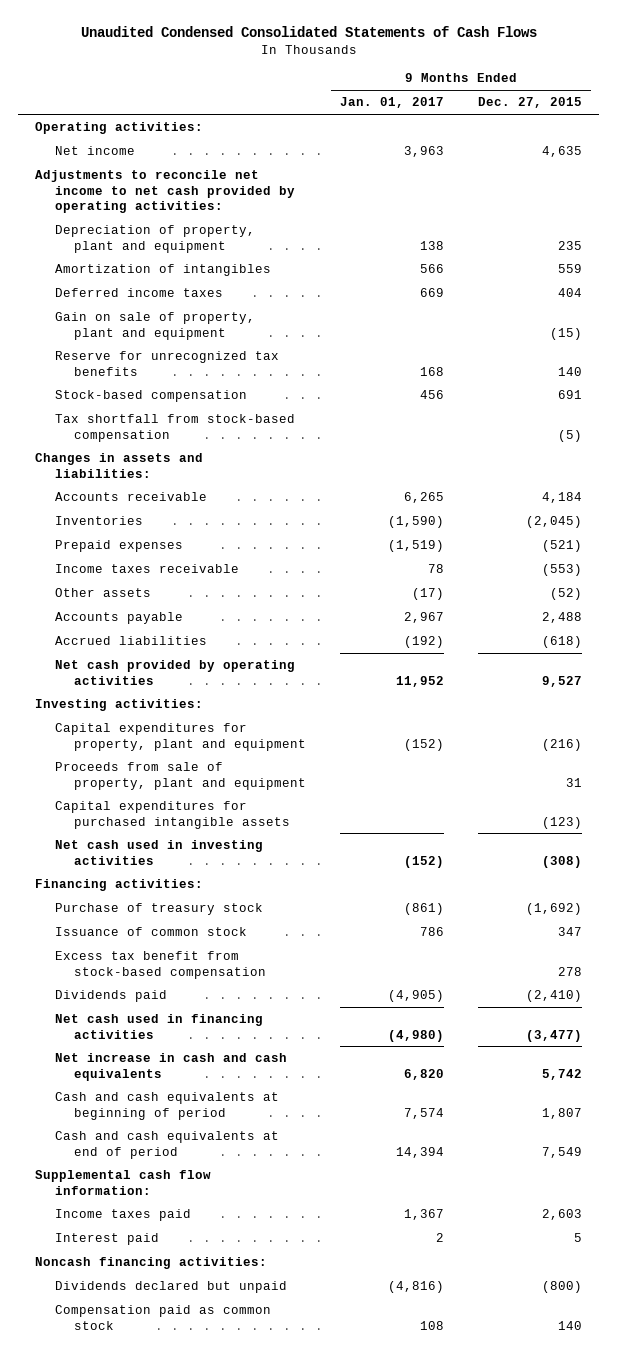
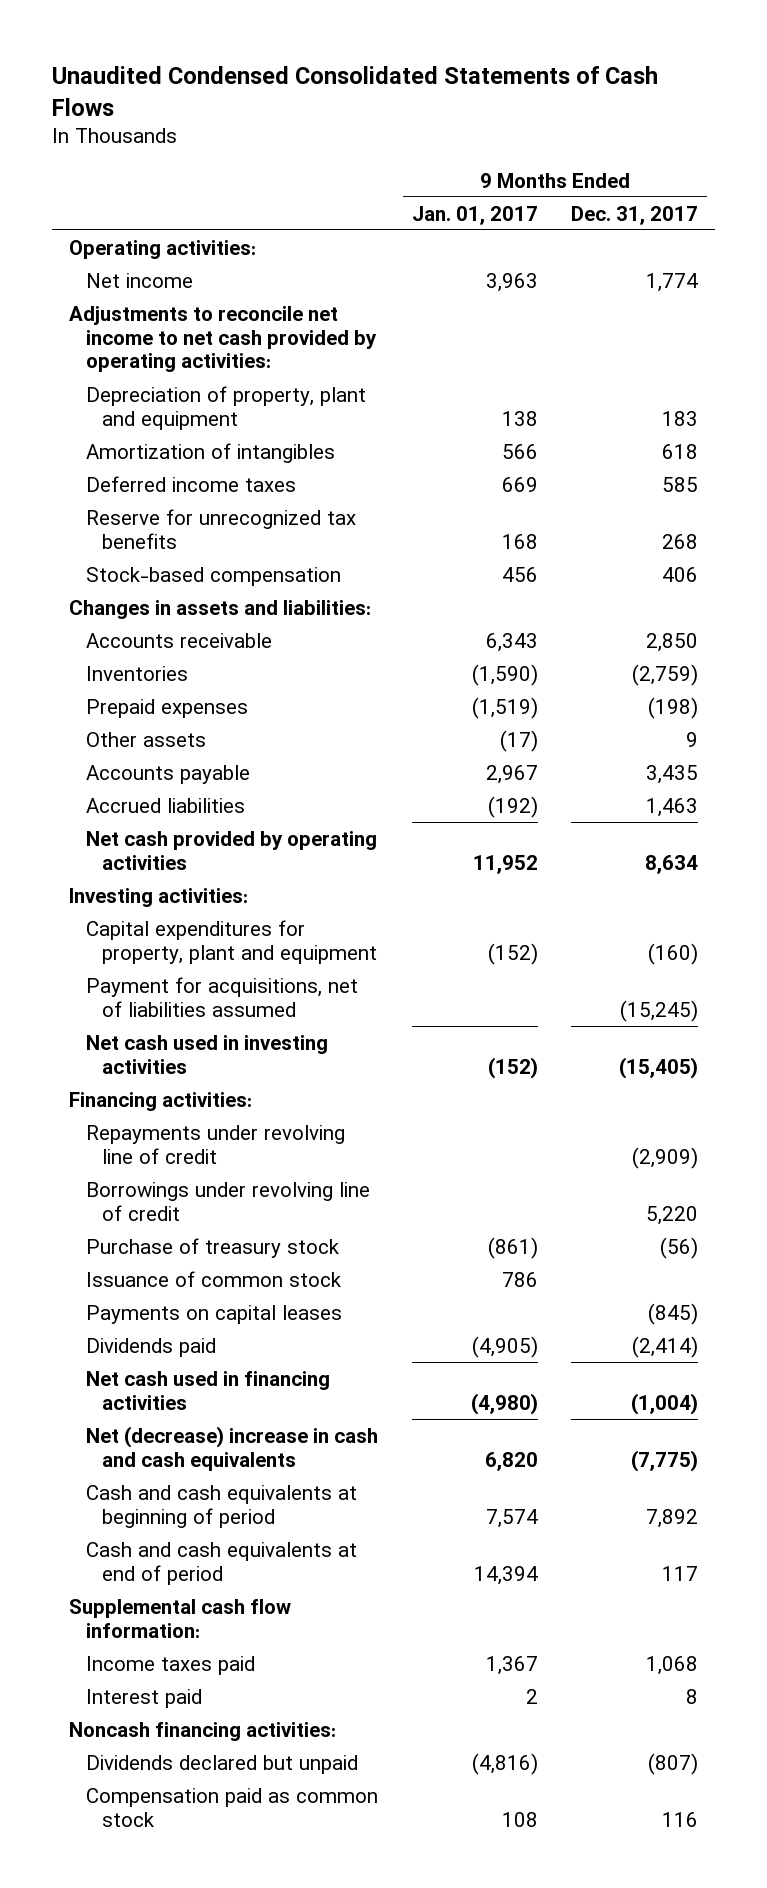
[478,97,583,109] Dec. 27, 2015 -> none
none -> [571,205,699,225] Dec. 31, 2017
[54,312,255,340] Gain on sale of property, plant and equipment -> none
[54,414,295,442] Tax shortfall from stock-based compensation -> none
[403,492,444,504] 6,265 -> [485,632,538,652] 6,343
[54,564,239,574] Income taxes receivable -> none
[54,762,306,790] Proceeds from sale of property, plant and equipment -> none
[54,801,290,829] Capital expenditures for purchased intangible assets -> none
none -> [85,976,358,1017] Payment for acquisitions, net of liabilities assumed
none -> [85,1124,345,1164] Repayments under revolving line of credit
none -> [85,1181,370,1221] Borrowings under revolving line of credit
[54,951,266,979] Excess tax benefit from stock-based compensation -> none
none -> [85,1304,342,1324] Payments on capital leases
[54,1053,287,1081] Net increase in cash and cash equivalents -> [85,1425,378,1471] Net (decrease) increase in cash and cash equivalents

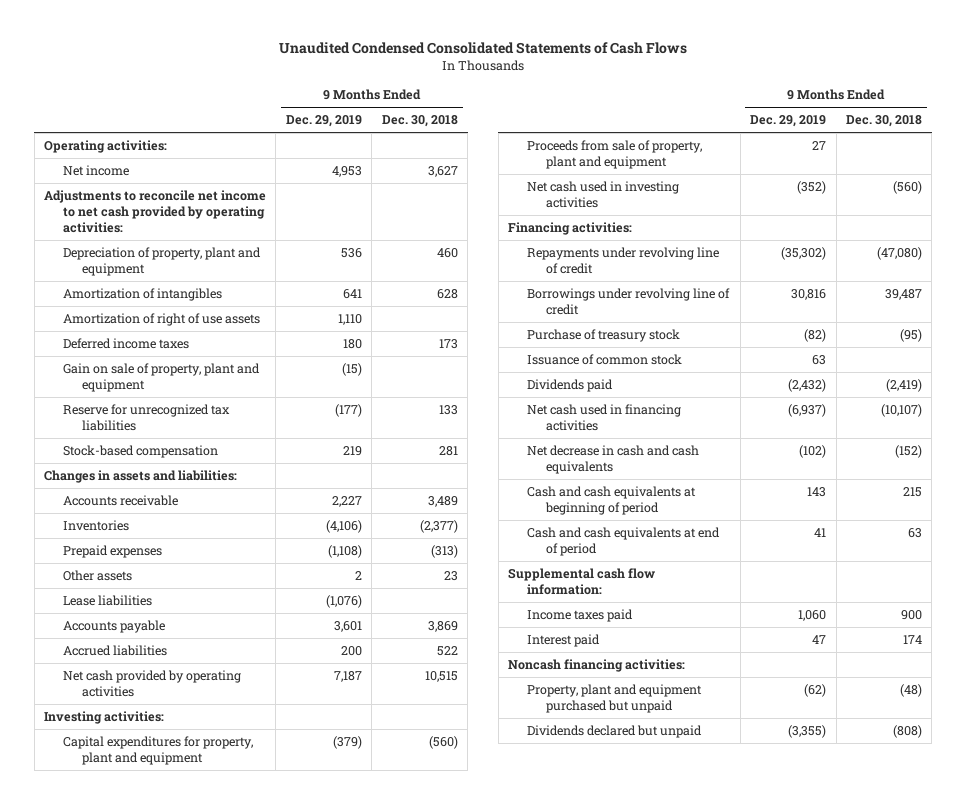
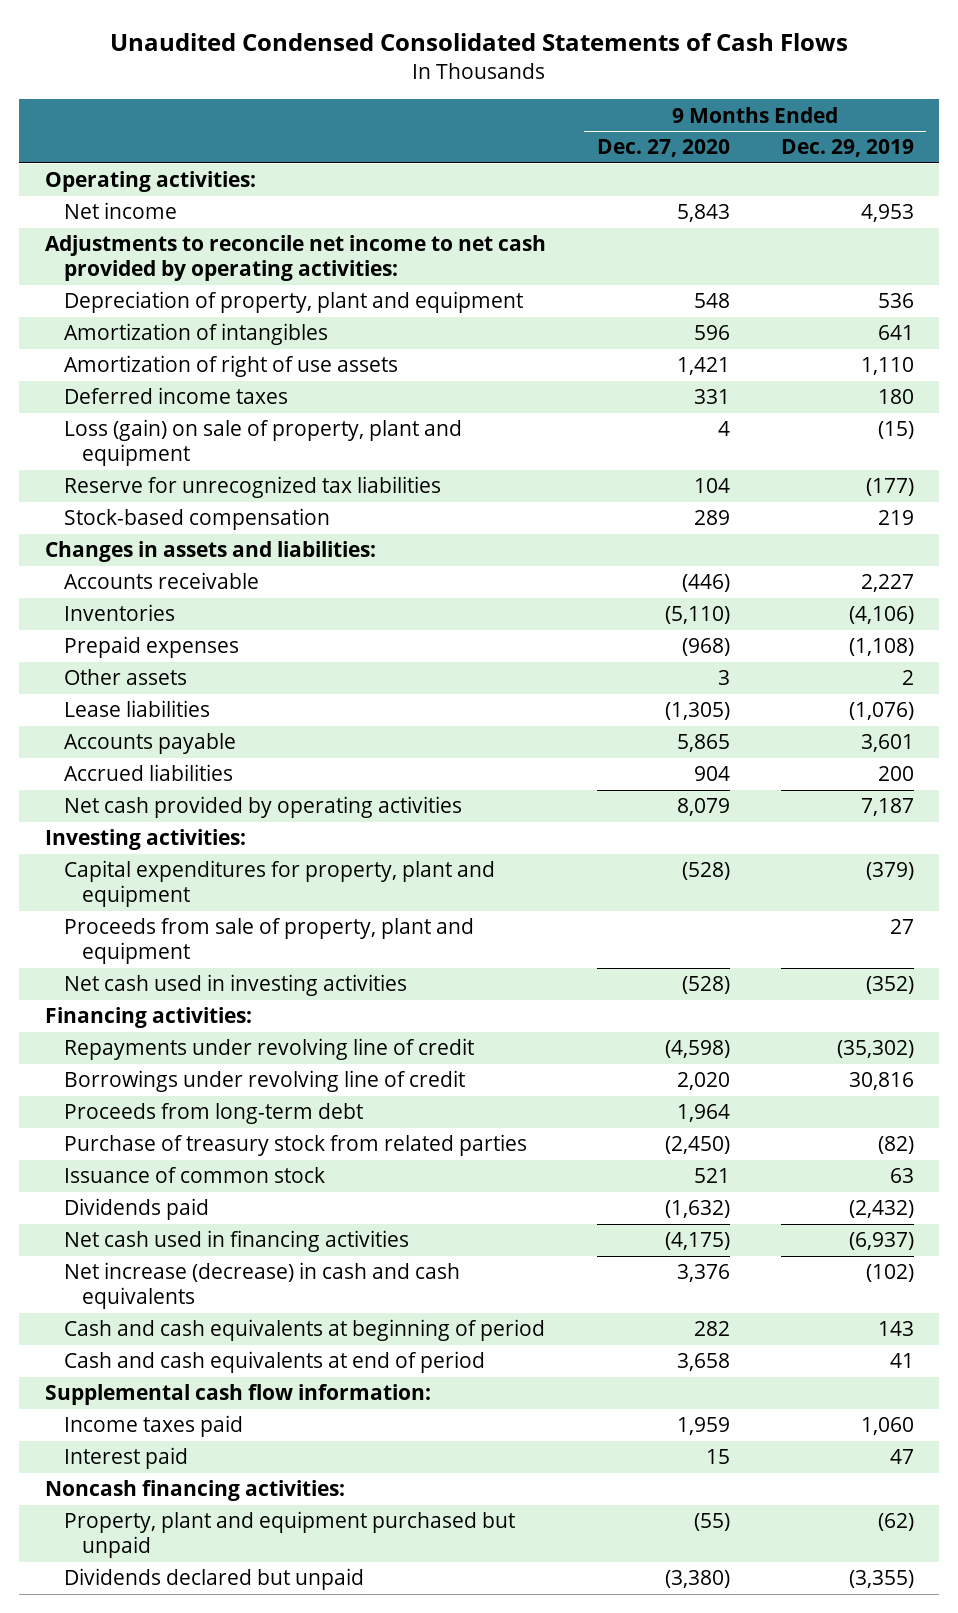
[381,115,458,128] Dec. 30, 2018 -> none
none -> [596,139,730,158] Dec. 27, 2020
[62,362,260,392] Gain on sale of property, plant and equipment -> [63,419,462,466] Loss (gain) on sale of property, plant and equipment
none -> [63,1103,363,1125] Proceeds from long-term debt
[527,328,681,342] Purchase of treasury stock -> [63,1134,527,1157] Purchase of treasury stock from related parties
[527,444,700,474] Net decrease in cash and cash equivalents -> [63,1262,460,1309] Net increase (decrease) in cash and cash equivalents

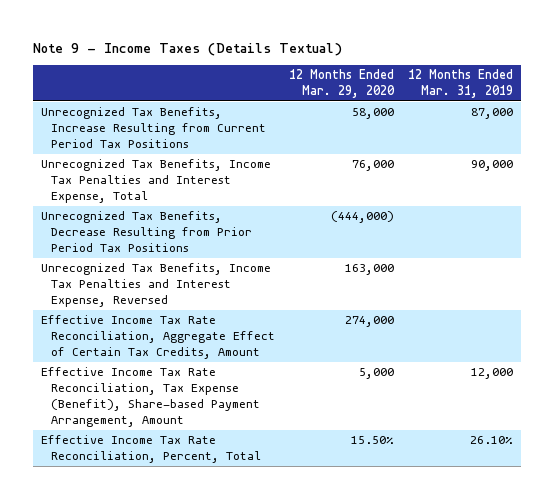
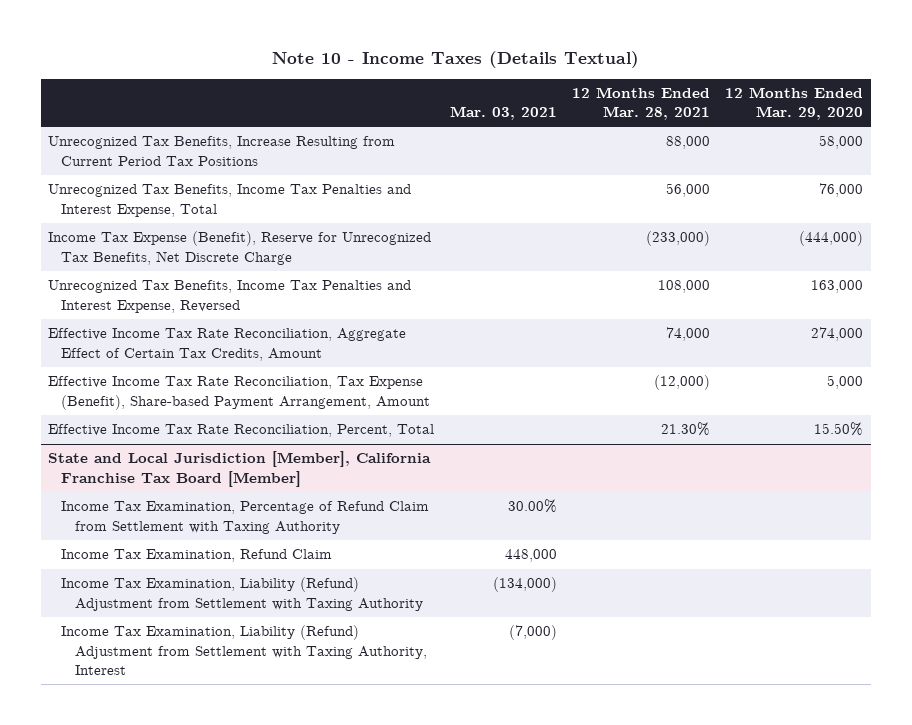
[33,42,343,56] Note 9 - Income Taxes (Details Textual) -> [271,50,639,68] Note 10 - Income Taxes (Details Textual)
[408,69,514,99] 12 Months Ended Mar. 31, 2019 -> none
none -> [449,106,557,121] Mar. 03, 2021
none -> [572,87,711,121] 12 Months Ended Mar. 28, 2021
[40,211,252,253] Unrecognized Tax Benefits, Decrease Resulting from Prior Period Tax Positions -> [48,231,432,265] Income Tax Expense (Benefit), Reserve for Unrecognized Tax Benefits, Net Discrete Charge
none -> [48,451,432,487] State and Local Jurisdiction [Member], California Franchise Tax Board [Member]
none -> [61,501,430,534] Income Tax Examination, Percentage of Refund Claim from Settlement with Taxing Authority
none -> [61,549,333,563] Income Tax Examination, Refund Claim
none -> [61,577,423,611] Income Tax Examination, Liability (Refund) Adjustment from Settlement with Taxing Authority
none -> [61,625,427,675] Income Tax Examination, Liability (Refund) Adjustment from Settlement with Taxing Authority, Interest

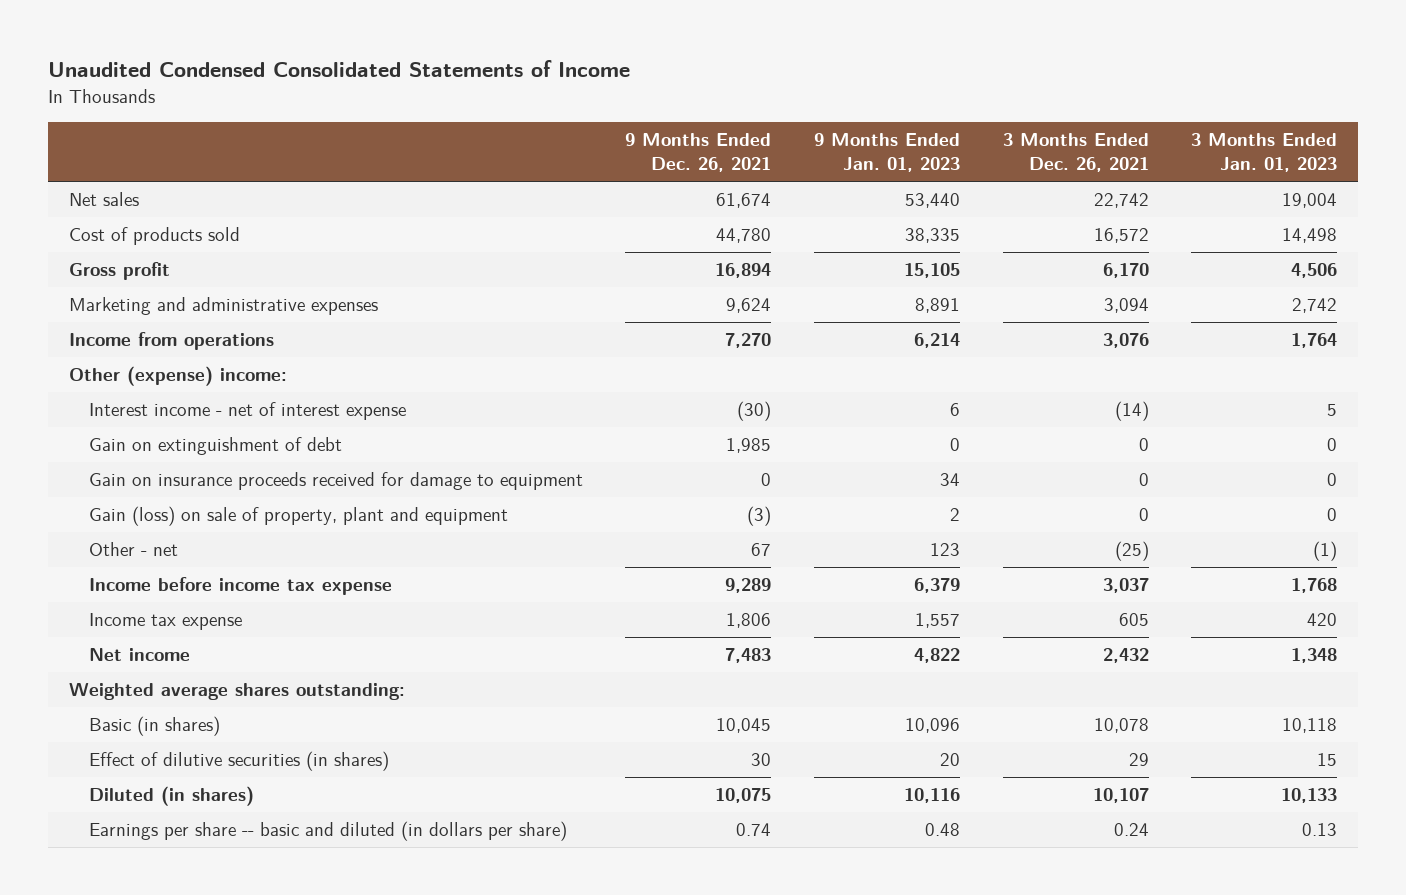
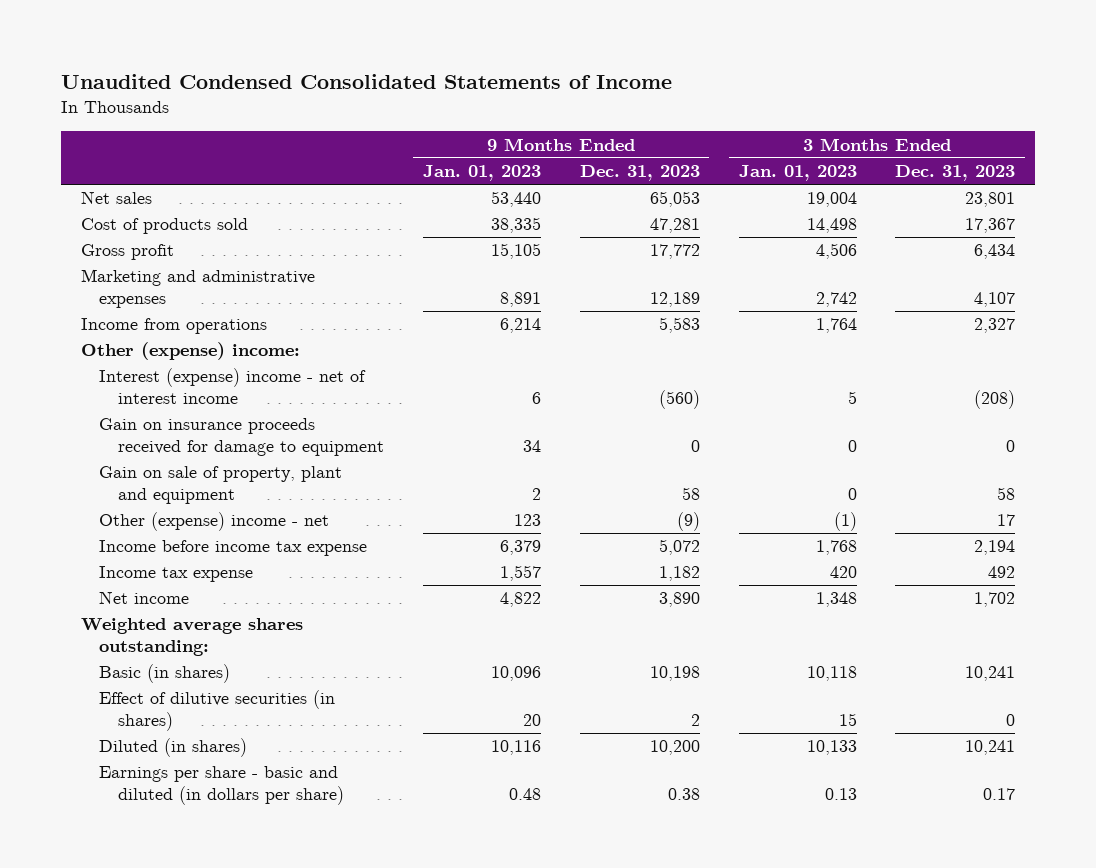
[625,133,772,173] 9 Months Ended Dec. 26, 2021 -> none
[1002,133,1149,173] 3 Months Ended Dec. 26, 2021 -> none
none -> [579,165,700,182] Dec. 31, 2023
none -> [895,165,1016,182] Dec. 31, 2023
[88,437,342,456] Gain on extinguishment of debt -> none
[88,402,406,421] Interest income - net of interest expense -> [99,368,367,405] Interest (expense) income - net of interest income
[88,506,508,527] Gain (loss) on sale of property, plant and equipment -> [99,466,343,505] Gain on sale of property, plant and equipment
[88,542,178,557] Other - net -> [99,512,330,532] Other (expense) income - net
[88,821,567,842] Earnings per share -- basic and diluted (in dollars per share) -> [99,766,344,806] Earnings per share - basic and diluted (in dollars per share)

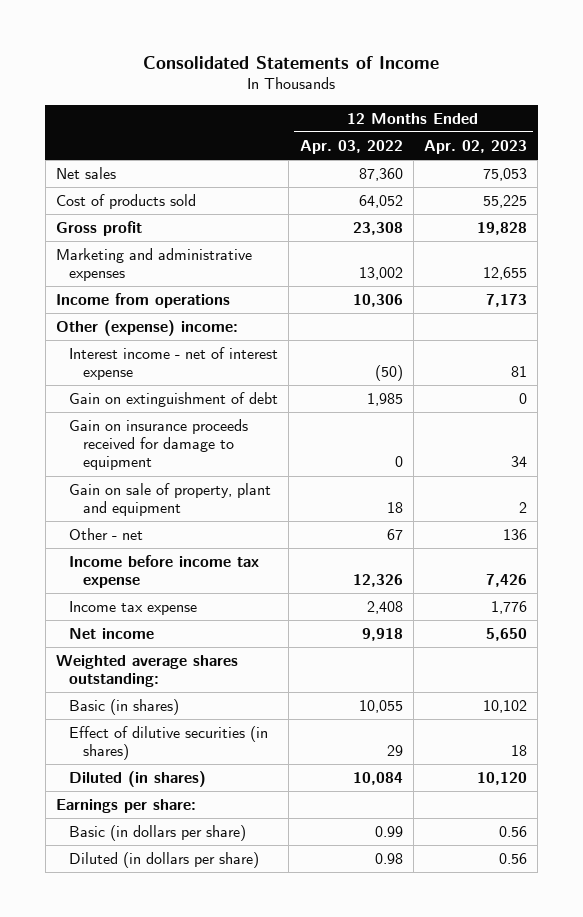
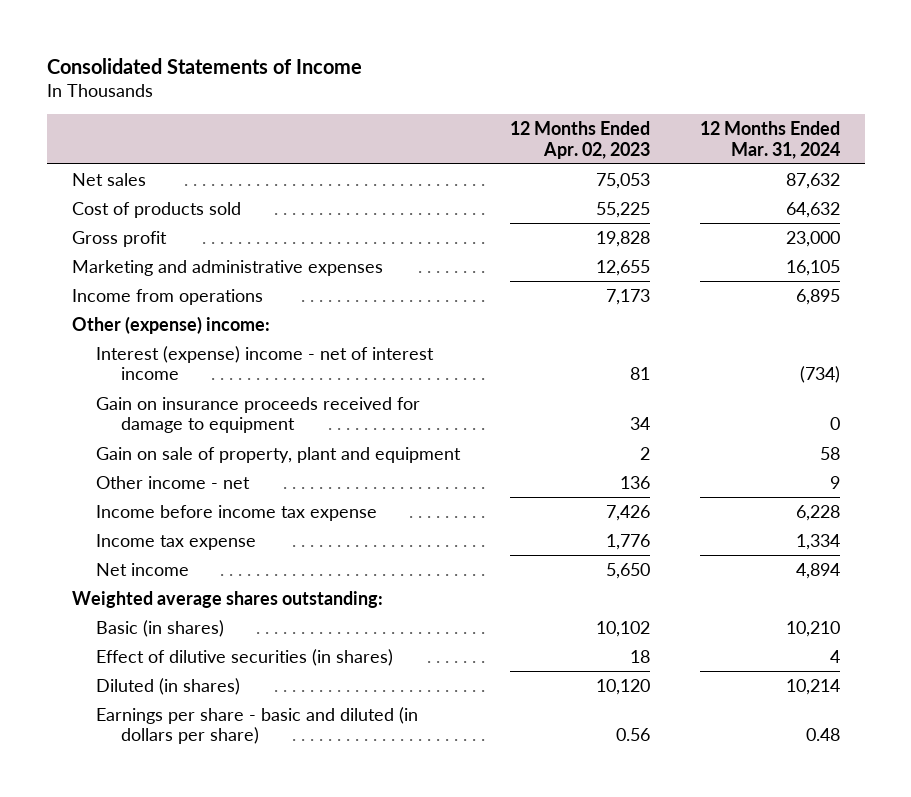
[299,139,403,154] Apr. 03, 2022 -> none
none -> [699,120,840,159] 12 Months Ended Mar. 31, 2024
[69,391,279,407] Gain on extinguishment of debt -> none
[69,346,279,381] Interest income - net of interest expense -> [96,345,435,381] Interest (expense) income - net of interest income
[69,527,144,540] Other - net -> [96,475,251,489] Other income - net
[55,798,196,813] Earnings per share: -> none
[69,851,260,868] Diluted (in dollars per share) -> none
[69,824,247,841] Basic (in dollars per share) -> [96,706,419,745] Earnings per share - basic and diluted (in dollars per share)

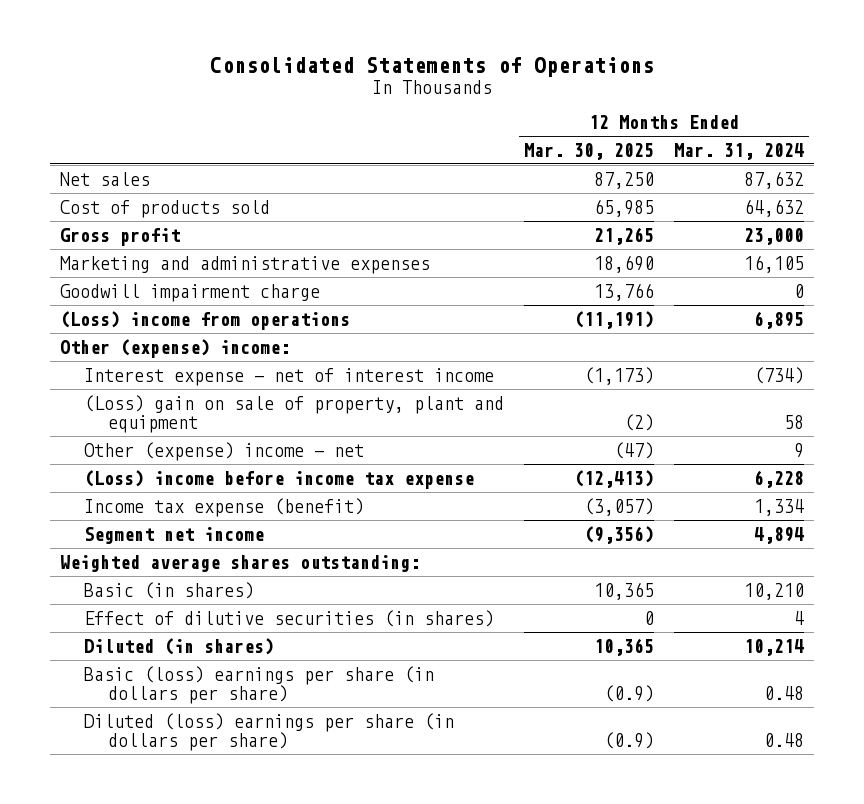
[46,57,362,74] Consolidated Statements of Income -> [210,57,655,78] Consolidated Statements of Operations
[510,120,651,159] 12 Months Ended Apr. 02, 2023 -> none
none -> [524,142,655,160] Mar. 30, 2025
none -> [59,283,320,302] Goodwill impairment charge
[71,288,263,305] Income from operations -> [59,310,350,330] (Loss) income from operations
[96,396,421,434] Gain on insurance proceeds received for damage to equipment -> none
[96,345,435,381] Interest (expense) income - net of interest income -> [83,367,494,386] Interest expense - net of interest income
[96,446,462,463] Gain on sale of property, plant and equipment -> [83,394,504,433] (Loss) gain on sale of property, plant and equipment
[96,475,251,489] Other income - net -> [83,441,364,461] Other (expense) income - net
[96,504,378,521] Income before income tax expense -> [83,469,474,489] (Loss) income before income tax expense
[96,533,257,550] Income tax expense -> [83,497,364,517] Income tax expense (benefit)
[96,562,190,576] Net income -> [83,526,264,544] Segment net income
[96,706,419,745] Earnings per share - basic and diluted (in dollars per share) -> [83,665,434,704] Basic (loss) earnings per share (in dollars per share)
none -> [83,712,454,751] Diluted (loss) earnings per share (in dollars per share)

